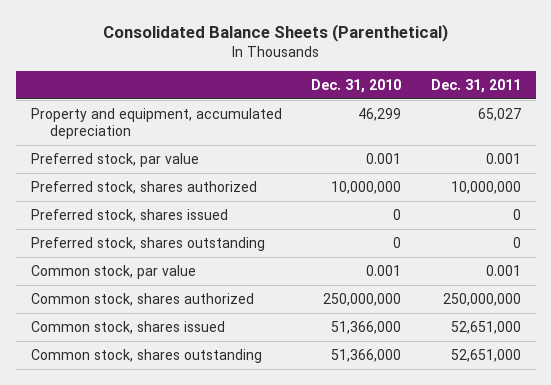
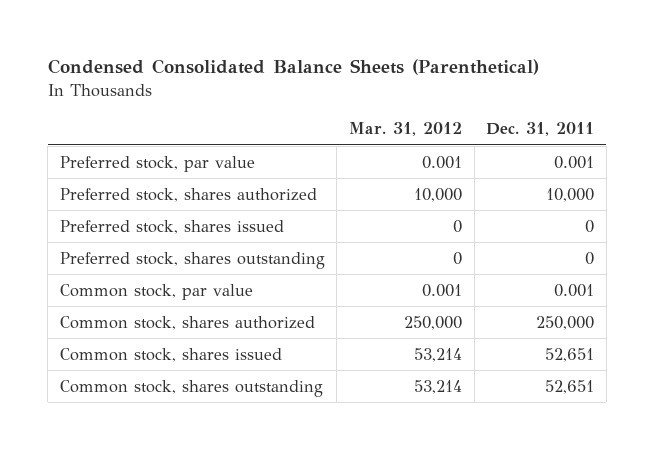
[102,23,448,42] Consolidated Balance Sheets (Parenthetical) -> [47,59,539,76] Condensed Consolidated Balance Sheets (Parenthetical)
[311,79,402,94] Dec. 31, 2010 -> none
none -> [348,122,462,137] Mar. 31, 2012
[30,107,282,140] Property and equipment, accumulated depreciation -> none
[450,180,521,194] 10,000,000 -> [546,187,595,202] 10,000
[442,292,521,306] 250,000,000 -> [536,315,595,330] 250,000
[450,320,521,334] 52,651,000 -> [545,347,595,362] 52,651
[450,348,521,362] 52,651,000 -> [545,379,595,394] 52,651

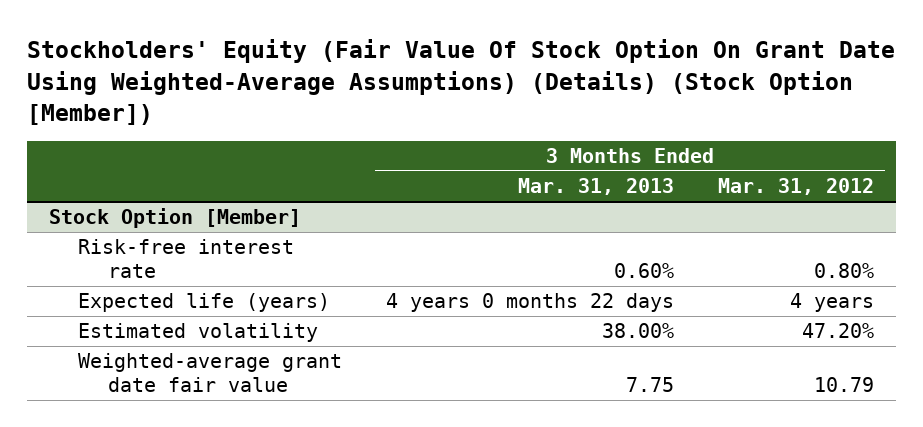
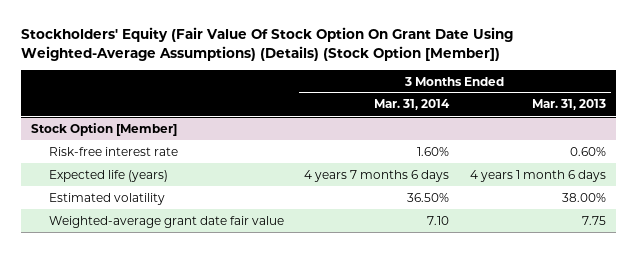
[717,178,874,196] Mar. 31, 2012 -> none
none -> [374,99,451,111] Mar. 31, 2014
[386,293,675,313] 4 years 0 months 22 days -> [470,169,607,182] 4 years 1 month 6 days

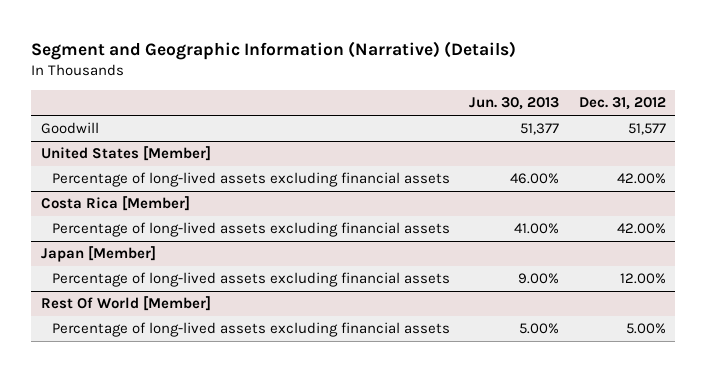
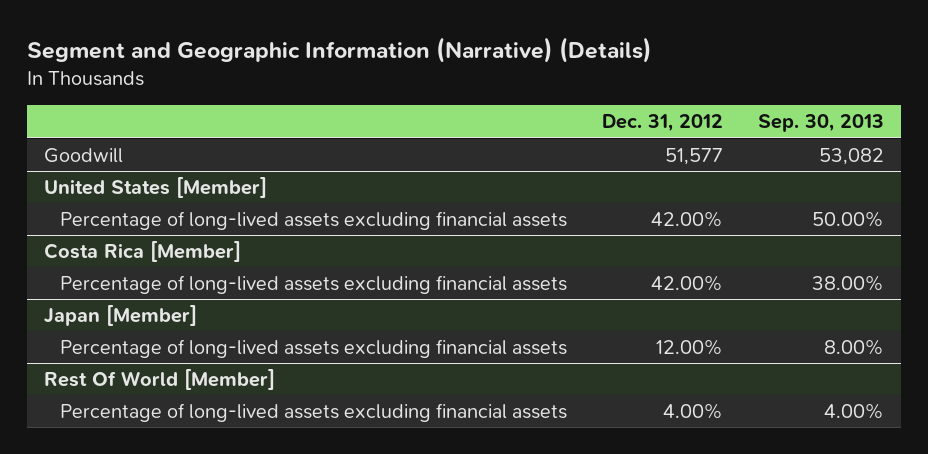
[469,97,560,111] Jun. 30, 2013 -> none
none -> [757,114,884,133] Sep. 30, 2013
[625,323,666,335] 5.00% -> [662,403,723,420] 4.00%

